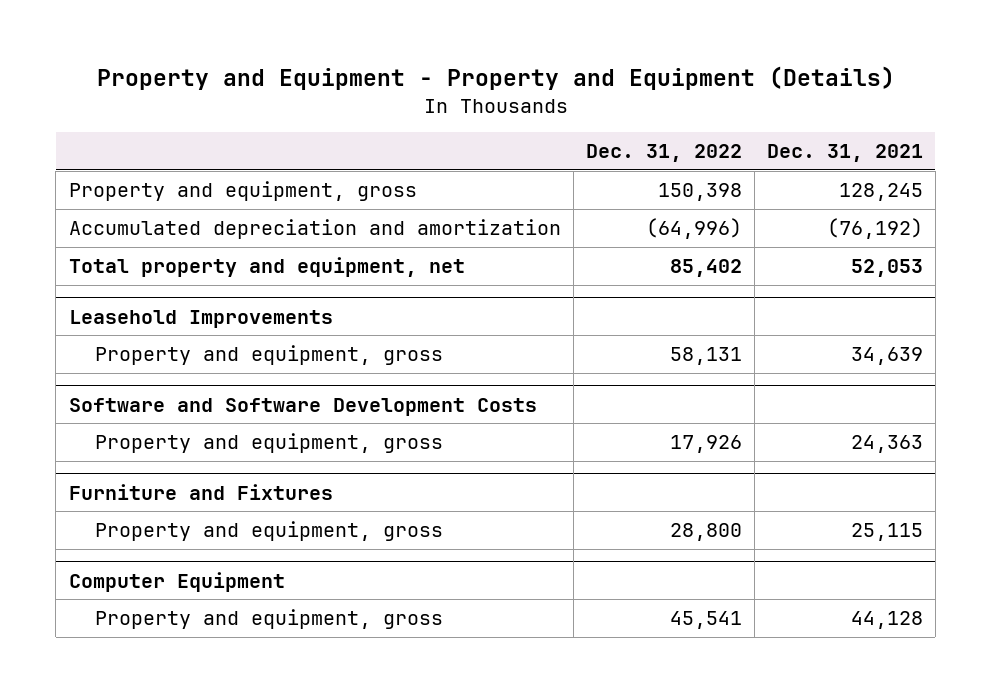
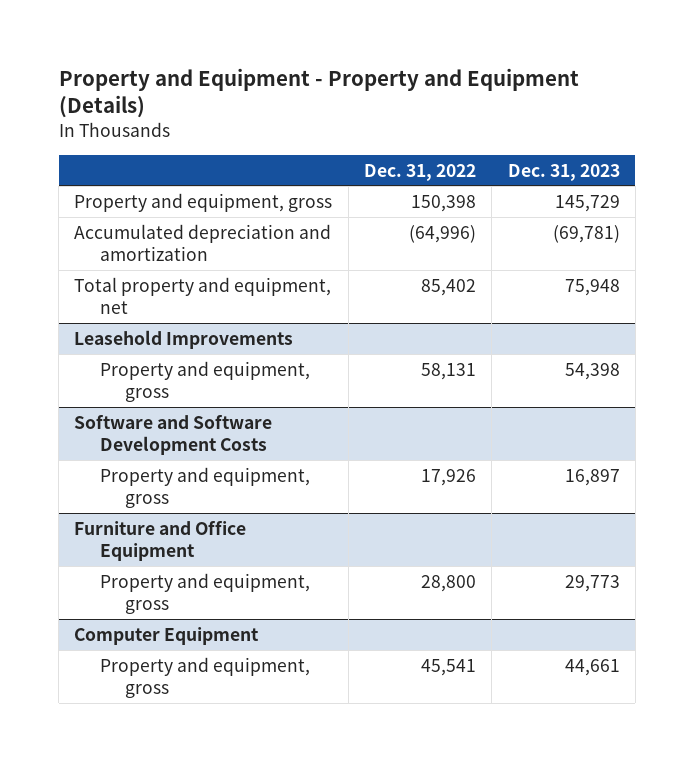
[766,144,923,163] Dec. 31, 2021 -> none
none -> [507,163,620,181] Dec. 31, 2023
[68,483,333,500] Furniture and Fixtures -> [74,519,247,562] Furniture and Office Equipment

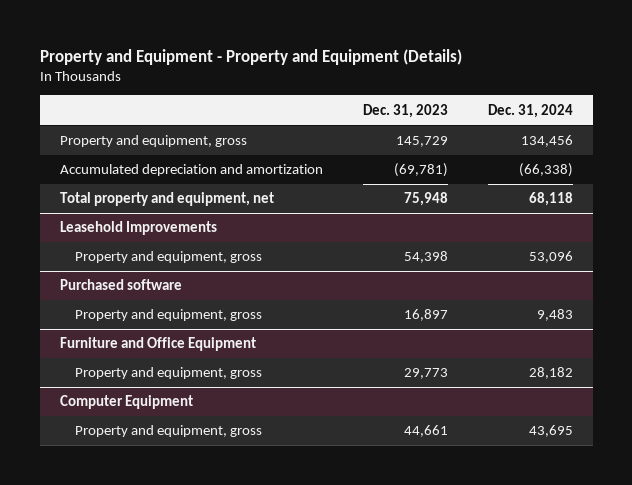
[363,163,476,181] Dec. 31, 2022 -> none
none -> [487,103,573,118] Dec. 31, 2024
[74,413,273,456] Software and Software Development Costs -> [59,279,182,291] Purchased software

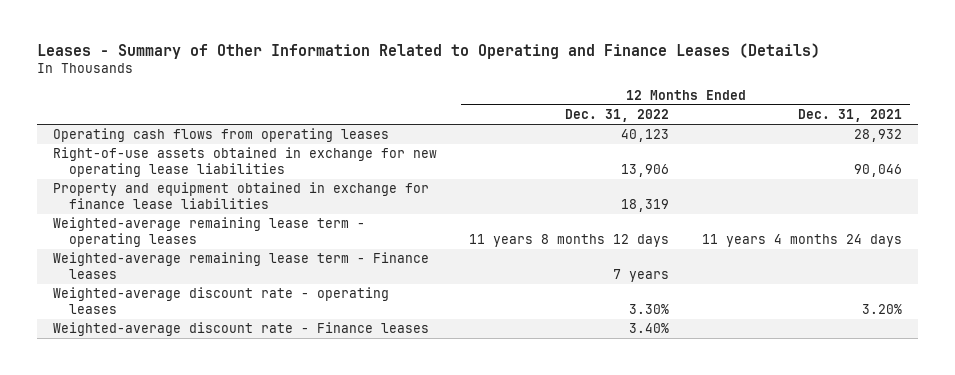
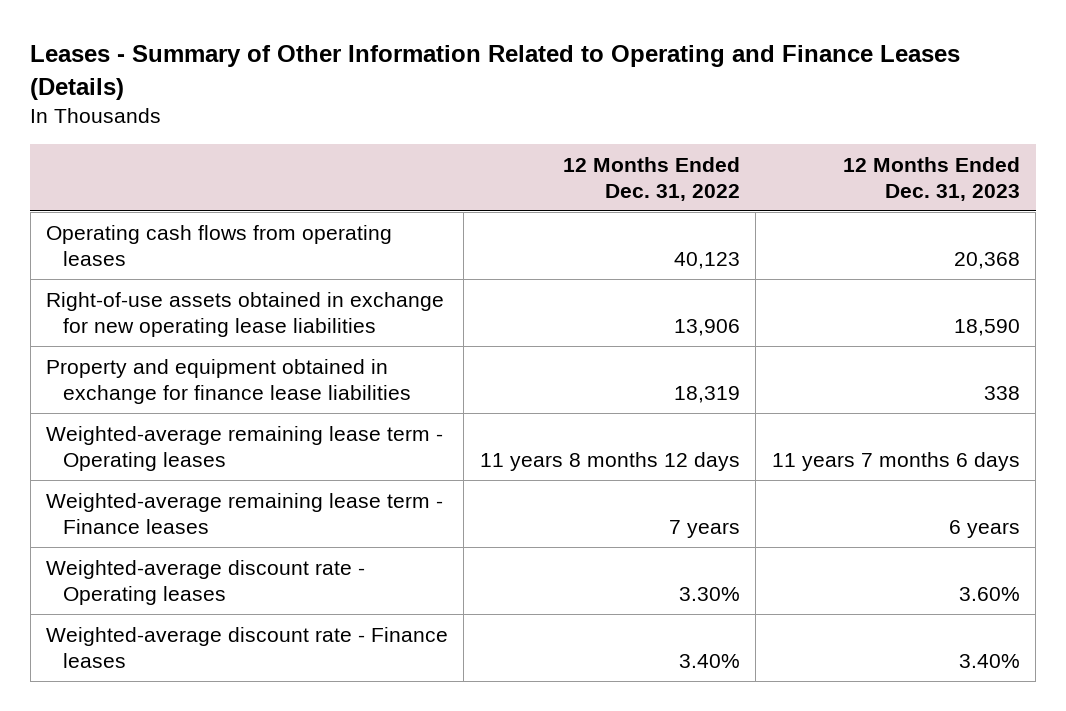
[797,109,902,123] Dec. 31, 2021 -> none
none -> [842,156,1020,201] 12 Months Ended Dec. 31, 2023
[52,217,365,248] Weighted-average remaining lease term - operating leases -> [46,425,444,471] Weighted-average remaining lease term - Operating leases
[52,287,389,315] Weighted-average discount rate - operating leases -> [46,559,366,605] Weighted-average discount rate - Operating leases

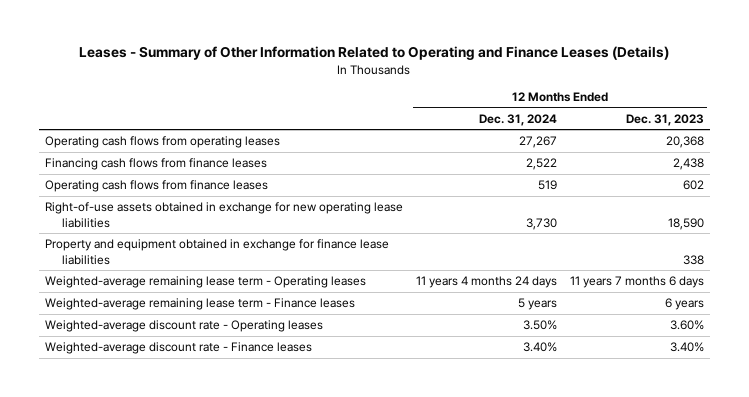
[562,156,740,201] 12 Months Ended Dec. 31, 2022 -> none
none -> [478,113,557,126] Dec. 31, 2024
none -> [45,158,268,171] Financing cash flows from finance leases
none -> [45,180,269,193] Operating cash flows from finance leases

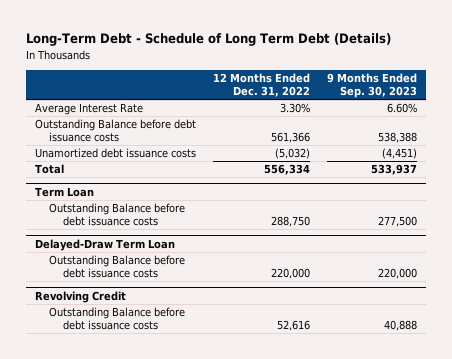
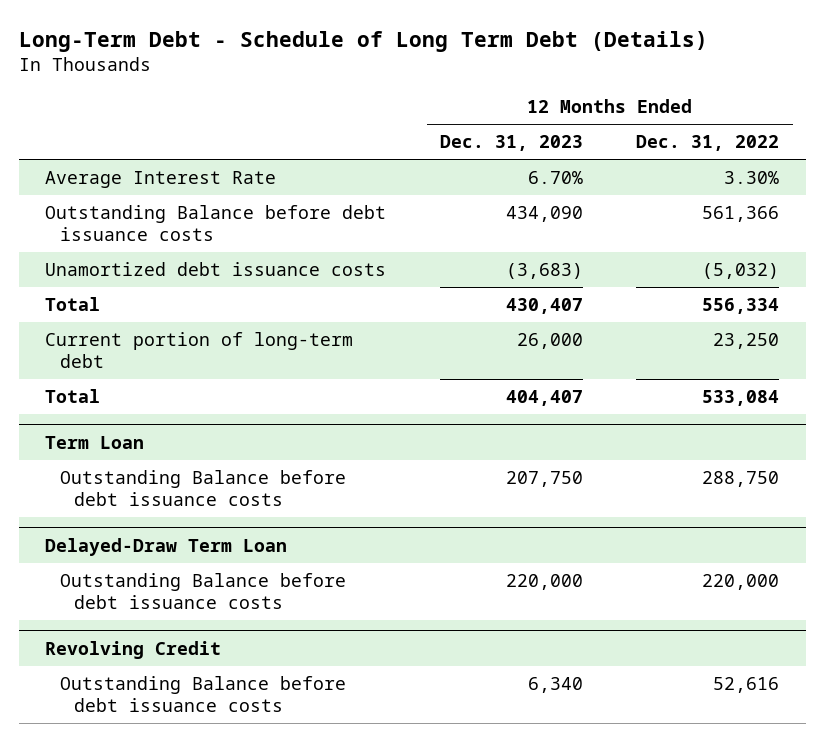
[327,73,418,99] 9 Months Ended Sep. 30, 2023 -> none
none -> [439,135,583,152] Dec. 31, 2023
none -> [45,331,354,368] Current portion of long-term debt
none -> [45,388,101,403] Total

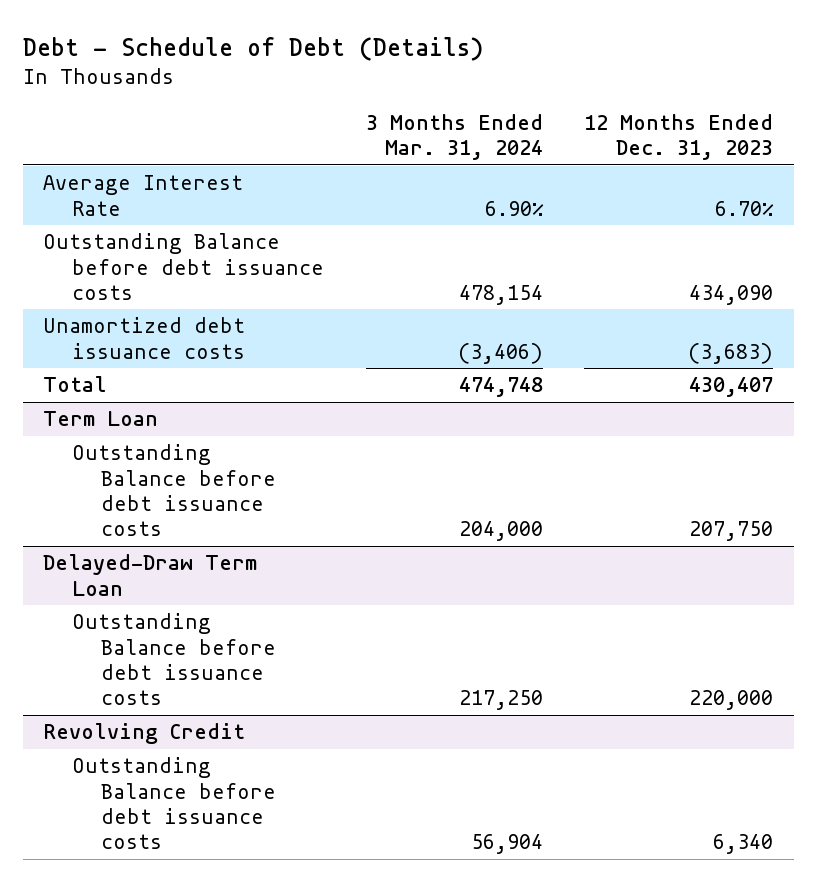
[18,30,708,52] Long-Term Debt - Schedule of Long Term Debt (Details) -> [22,36,483,61] Debt - Schedule of Debt (Details)
[636,135,780,152] Dec. 31, 2022 -> none
none -> [365,113,543,161] 3 Months Ended Mar. 31, 2024
[45,331,354,368] Current portion of long-term debt -> none
[45,388,101,403] Total -> none

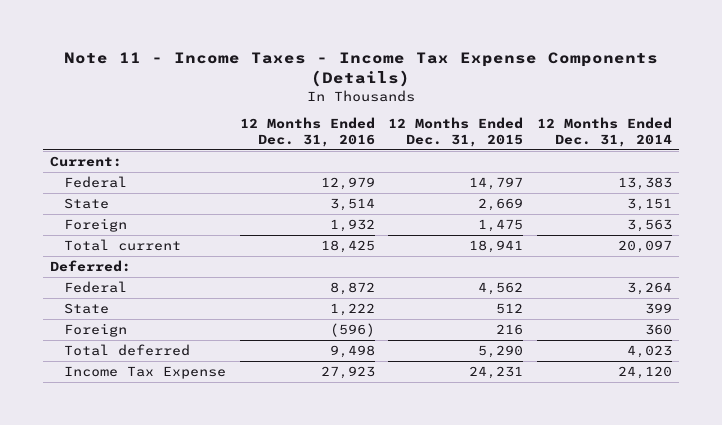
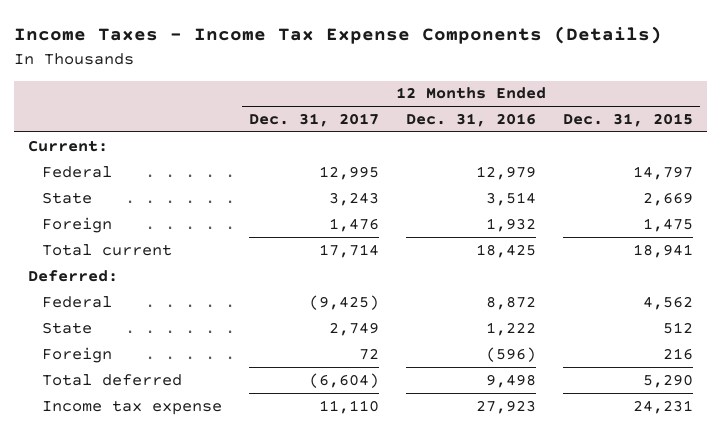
[63,52,658,88] Note 11 - Income Taxes - Income Tax Expense Components (Details) -> [13,26,662,45] Income Taxes - Income Tax Expense Components (Details)
[536,117,672,147] 12 Months Ended Dec. 31, 2014 -> none
none -> [248,113,379,128] Dec. 31, 2017
[63,365,226,379] Income Tax Expense -> [41,399,222,415] Income tax expense

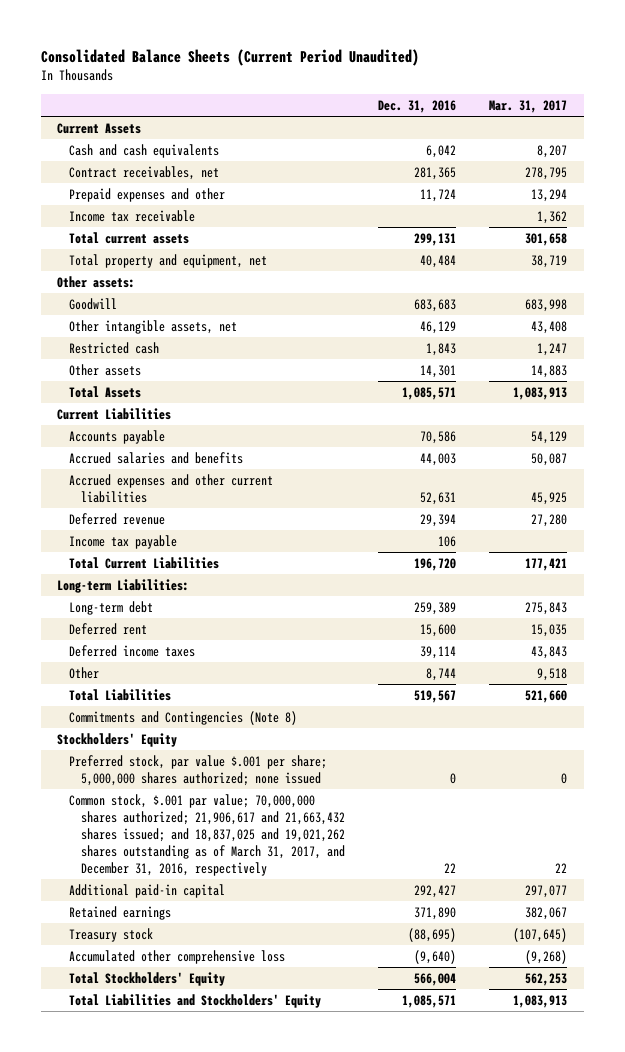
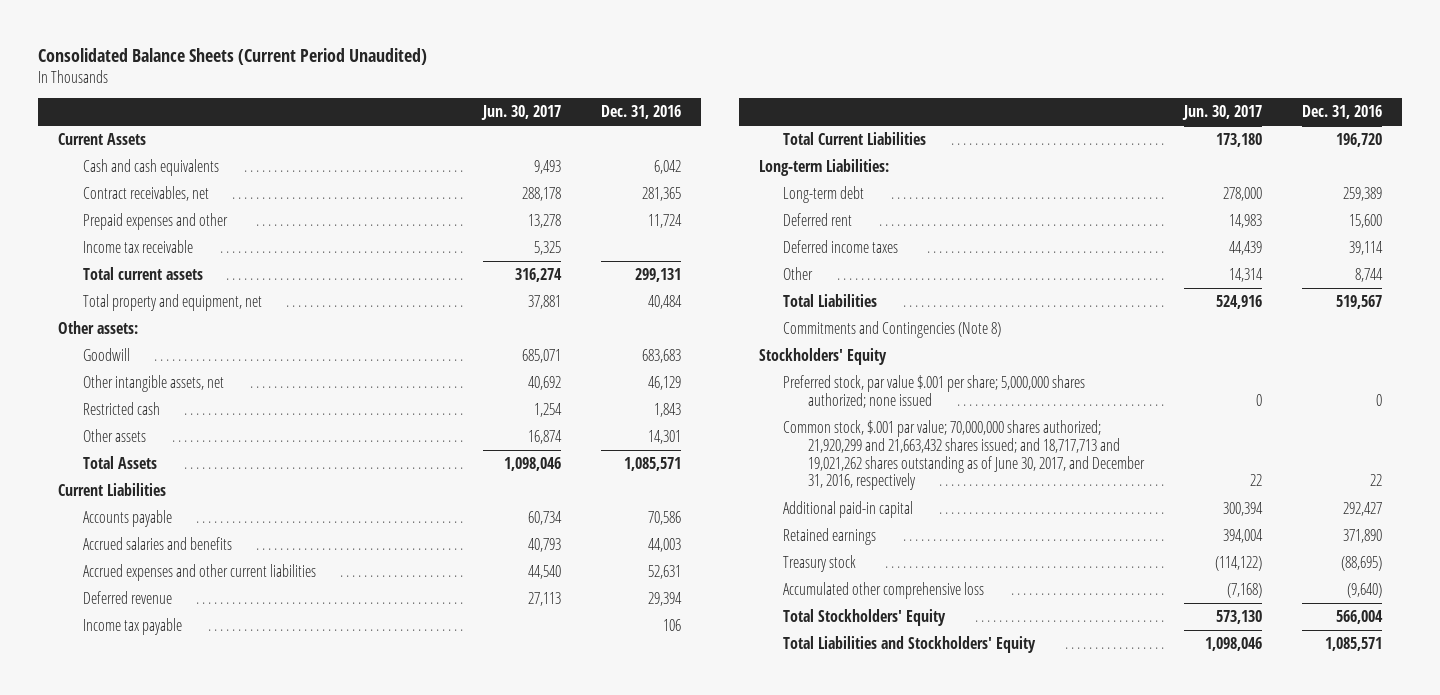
[489,99,568,113] Mar. 31, 2017 -> none
none -> [480,104,561,120] Jun. 30, 2017
[69,793,346,876] Common stock, $.001 par value; 70,000,000 shares authorized; 21,906,617 and 21,663,432 shares issued; and 18,837,025 and 19,021,262 shares outstanding as of March 31, 2017, and December 31, 2016, respectively -> [783,419,1145,491] Common stock, $.001 par value; 70,000,000 shares authorized; 21,920,299 and 21,663,432 shares issued; and 18,717,713 and 19,021,262 shares outstanding as of June 30, 2017, and December 31, 2016, respectively

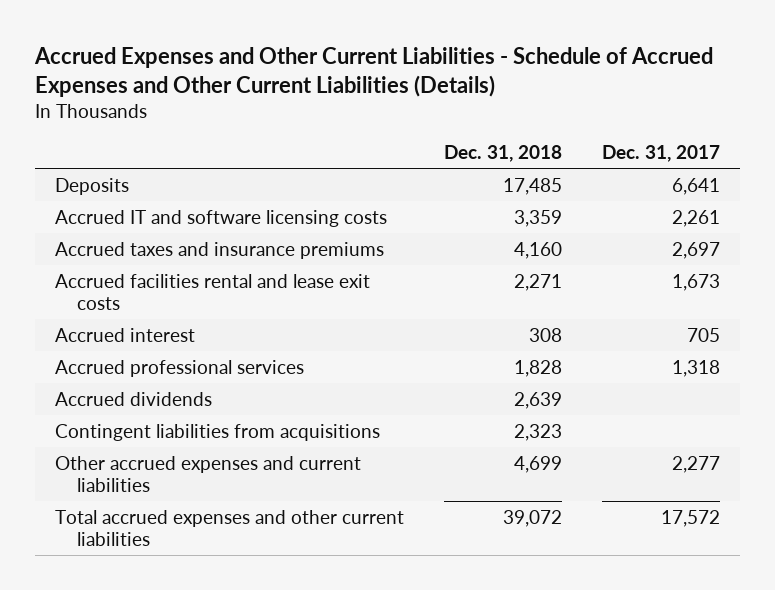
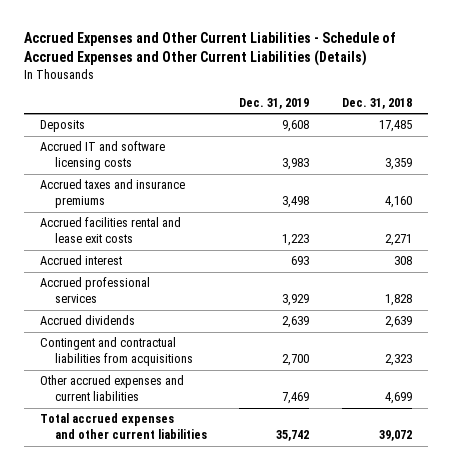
[601,144,720,162] Dec. 31, 2017 -> none
none -> [239,97,310,109] Dec. 31, 2019
[55,423,381,441] Contingent liabilities from acquisitions -> [40,337,193,367] Contingent and contractual liabilities from acquisitions

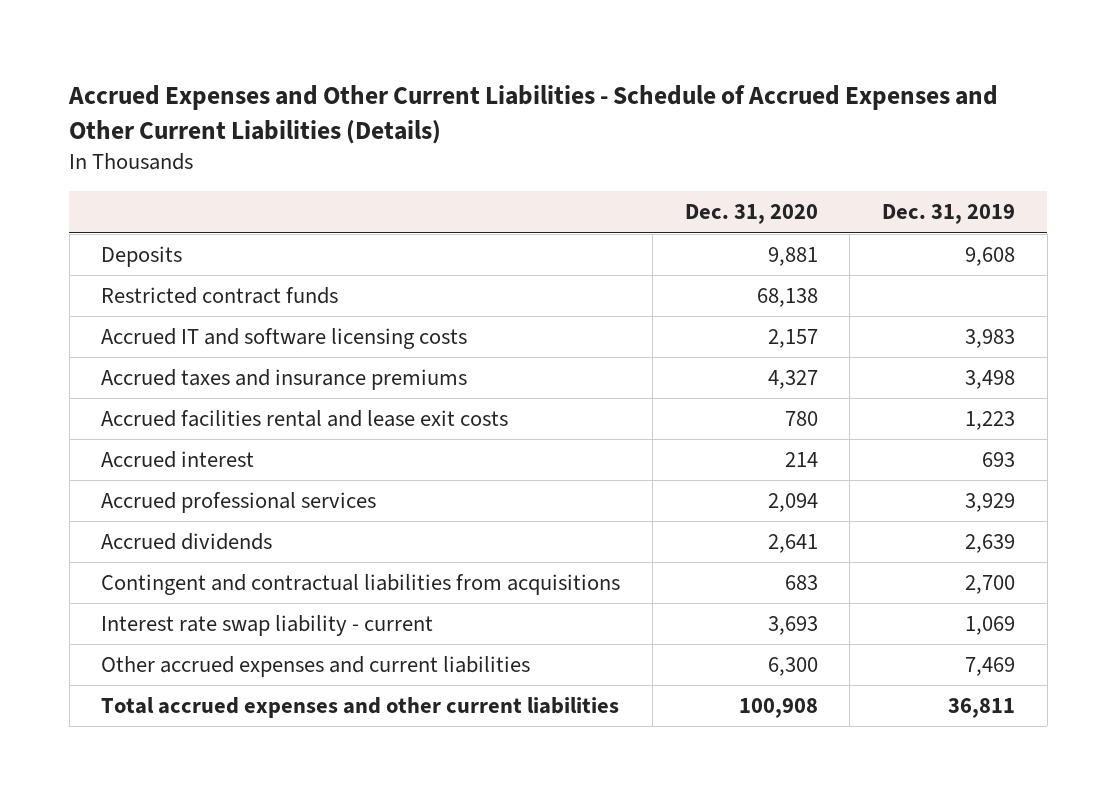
[342,97,413,109] Dec. 31, 2018 -> none
none -> [684,204,818,225] Dec. 31, 2020
none -> [101,287,339,305] Restricted contract funds
none -> [101,615,434,637] Interest rate swap liability - current
[276,430,310,442] 35,742 -> [947,698,1015,719] 36,811

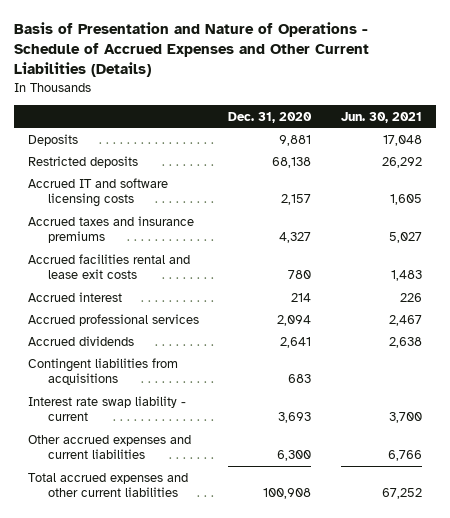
[68,84,999,144] Accrued Expenses and Other Current Liabilities - Schedule of Accrued Expenses and Other Current Liabilities (Details) -> [13,21,369,78] Basis of Presentation and Nature of Operations - Schedule of Accrued Expenses and Other Current Liabilities (Details)
[881,204,1015,225] Dec. 31, 2019 -> none
none -> [340,111,422,123] Jun. 30, 2021
[101,287,339,305] Restricted contract funds -> [28,155,139,168] Restricted deposits
[101,574,621,596] Contingent and contractual liabilities from acquisitions -> [28,357,179,386] Contingent liabilities from acquisitions

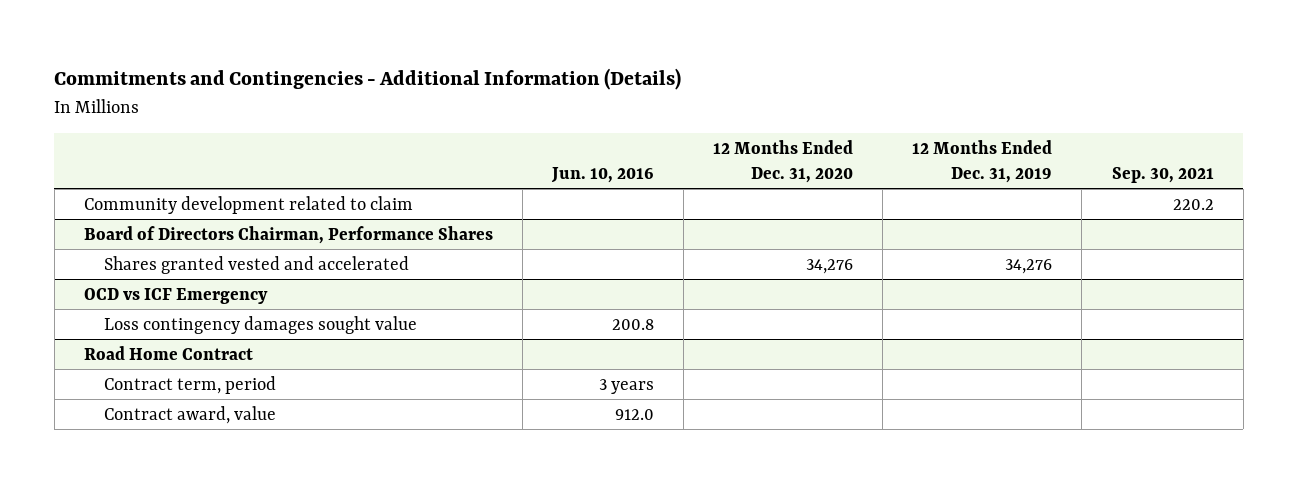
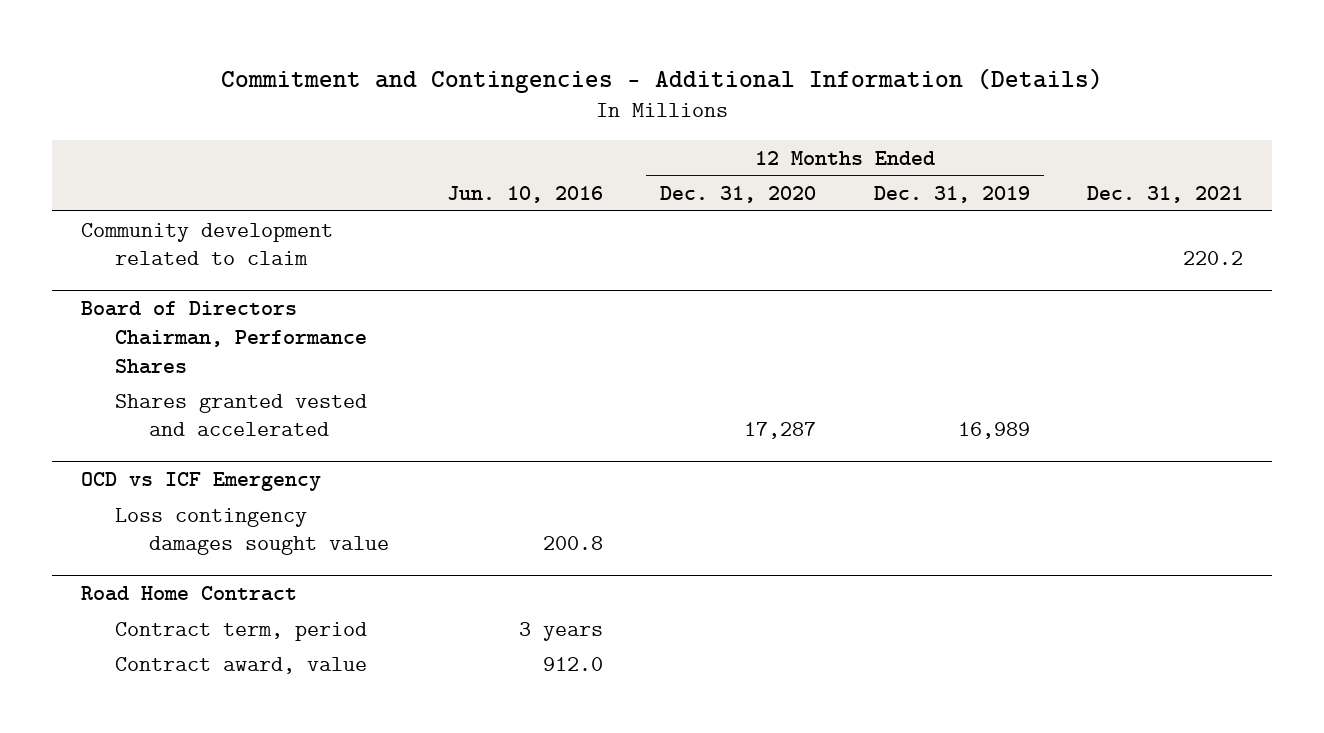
[54,68,682,91] Commitments and Contingencies - Additional Information (Details) -> [220,67,1103,93] Commitment and Contingencies - Additional Information (Details)
[1111,166,1214,183] Sep. 30, 2021 -> none
none -> [1087,185,1244,203] Dec. 31, 2021
[806,258,854,274] 34,276 -> [744,422,817,440] 17,287
[1005,258,1053,274] 34,276 -> [957,422,1030,440] 16,989

